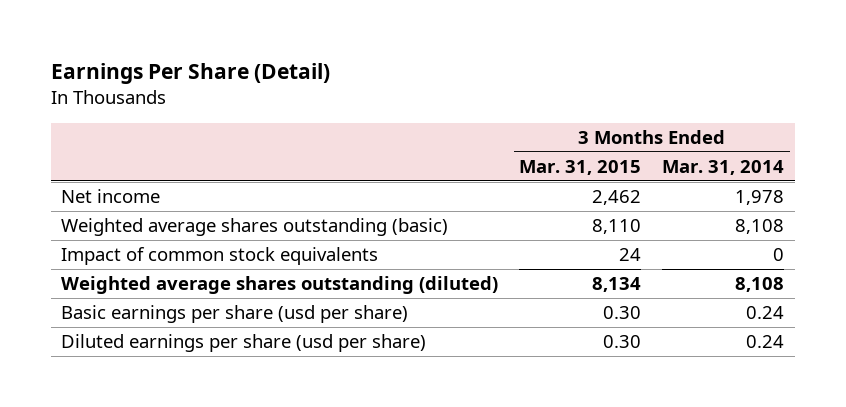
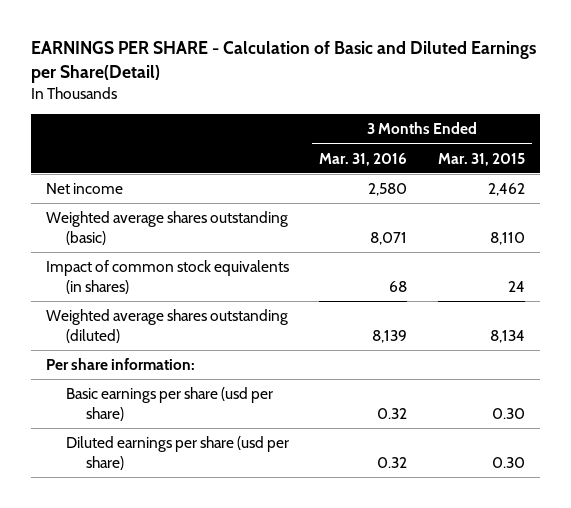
[50,63,330,85] Earnings Per Share (Detail) -> [30,41,536,84] EARNINGS PER SHARE - Calculation of Basic and Diluted Earnings per Share(Detail)
[662,159,785,175] Mar. 31, 2014 -> none
none -> [319,152,408,166] Mar. 31, 2016
[61,247,379,266] Impact of common stock equivalents -> [45,260,289,294] Impact of common stock equivalents (in shares)
none -> [45,358,195,371] Per share information:

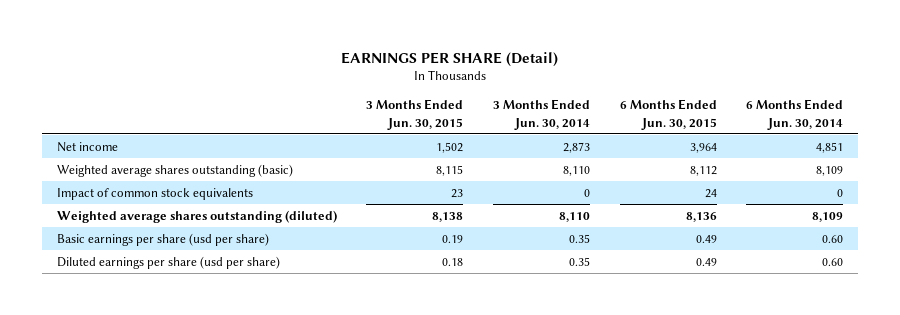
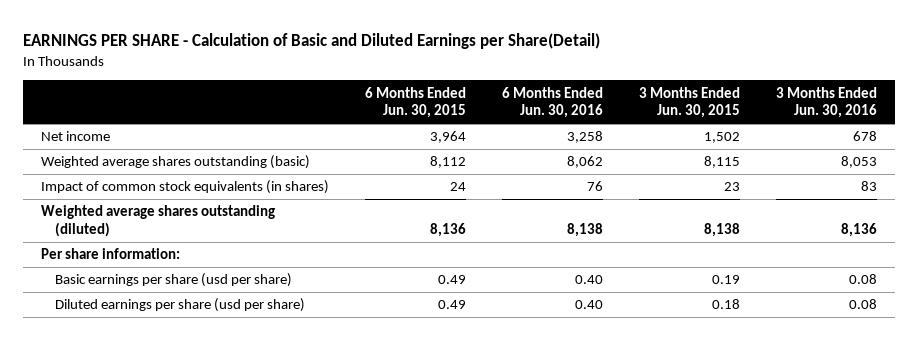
[341,51,559,67] EARNINGS PER SHARE (Detail) -> [22,32,600,49] EARNINGS PER SHARE - Calculation of Basic and Diluted Earnings per Share(Detail)
[493,99,591,130] 3 Months Ended Jun. 30, 2014 -> none
[746,99,844,130] 6 Months Ended Jun. 30, 2014 -> none
none -> [502,86,604,119] 6 Months Ended Jun. 30, 2016
none -> [776,86,878,119] 3 Months Ended Jun. 30, 2016
[56,187,253,200] Impact of common stock equivalents -> [40,180,329,195] Impact of common stock equivalents (in shares)
none -> [40,248,180,260] Per share information:

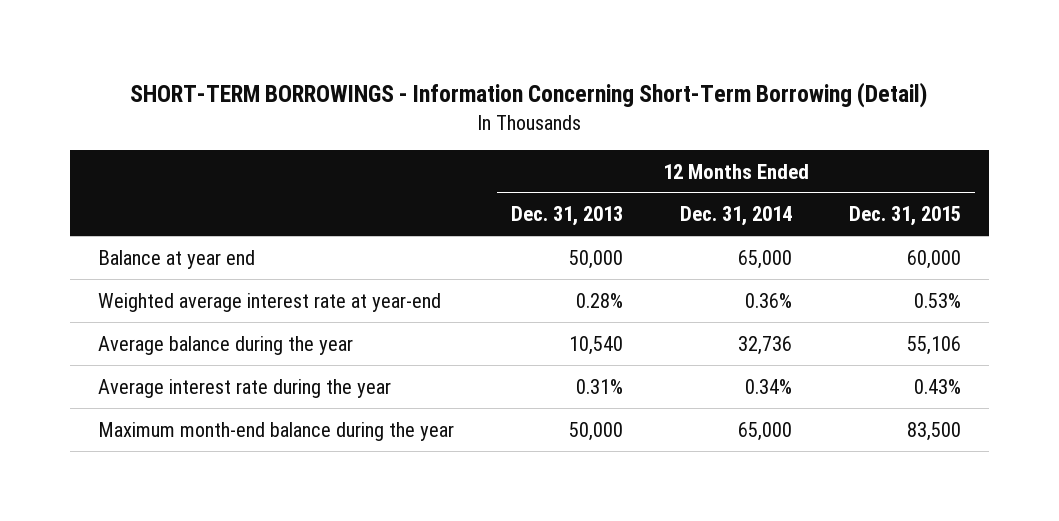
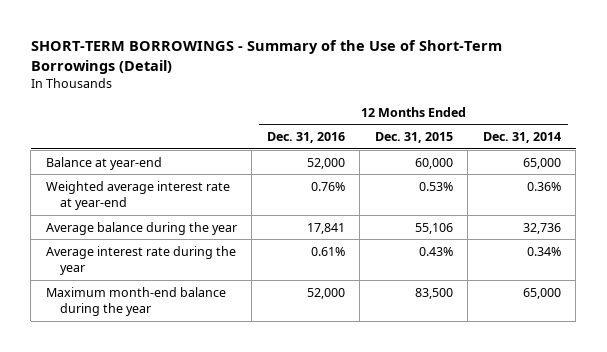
[130,81,928,108] SHORT-TERM BORROWINGS - Information Concerning Short-Term Borrowing (Detail) -> [30,39,502,74] SHORT-TERM BORROWINGS - Summary of the Use of Short-Term Borrowings (Detail)
[511,206,624,227] Dec. 31, 2013 -> none
none -> [266,132,345,144] Dec. 31, 2016
[98,249,256,269] Balance at year end -> [45,156,162,170] Balance at year-end

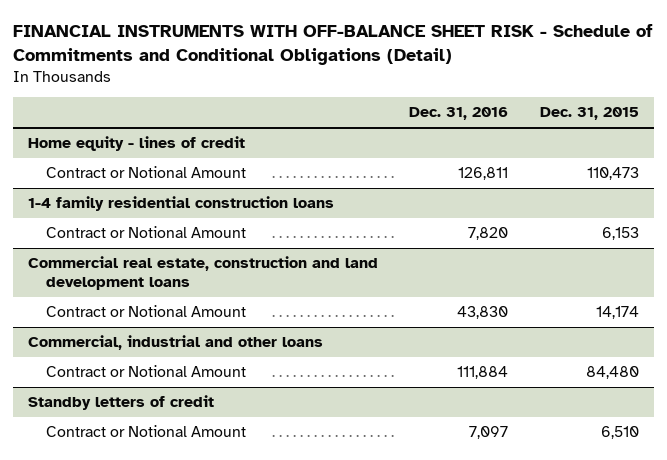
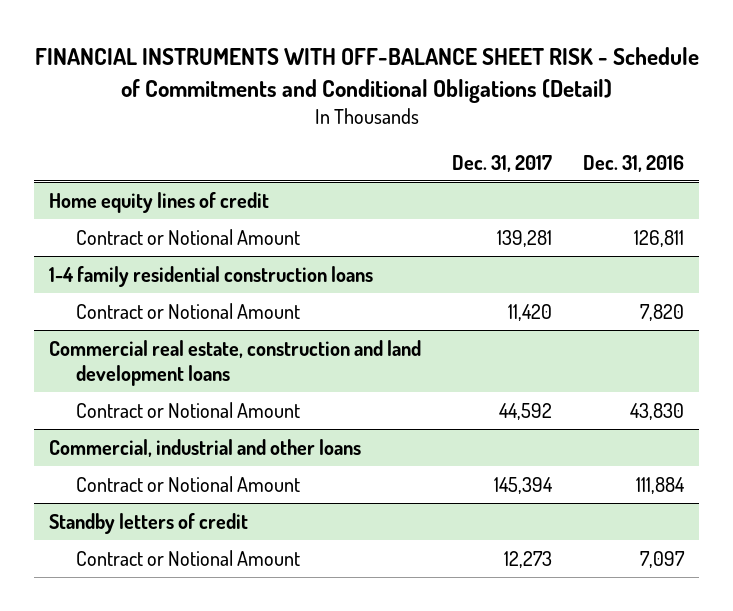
[539,107,639,121] Dec. 31, 2015 -> none
none -> [452,154,553,172] Dec. 31, 2017
[28,136,246,152] Home equity - lines of credit -> [49,191,270,213] Home equity lines of credit

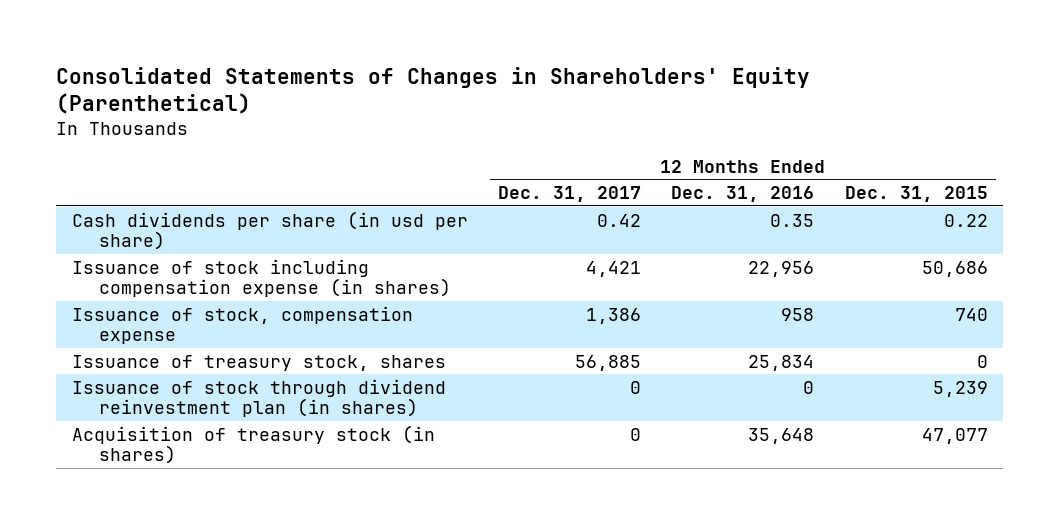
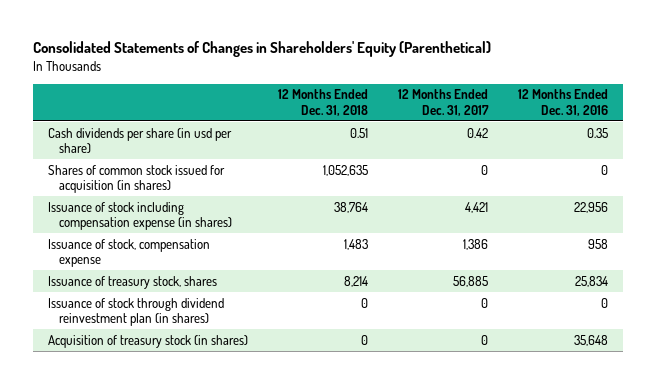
[844,185,988,202] Dec. 31, 2015 -> none
none -> [277,89,368,116] 12 Months Ended Dec. 31, 2018
none -> [47,164,225,193] Shares of common stock issued for acquisition (in shares)

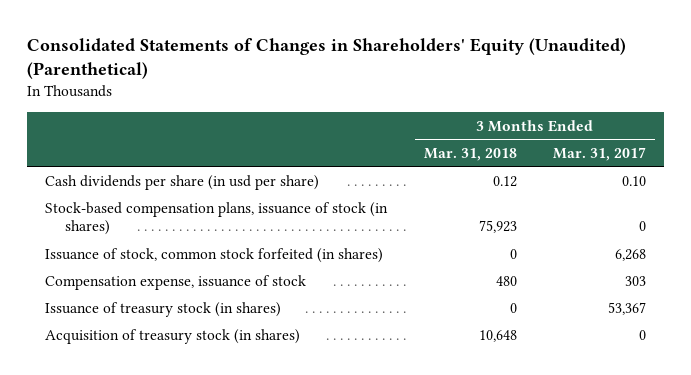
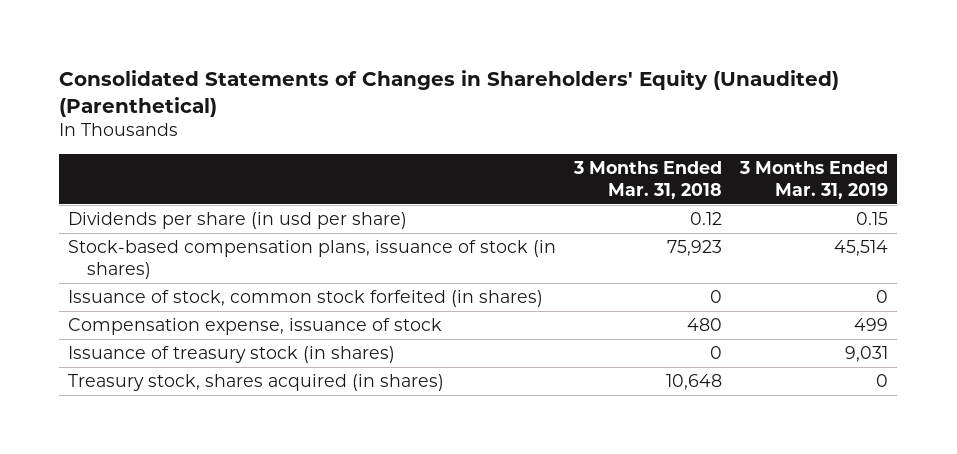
[552,146,646,161] Mar. 31, 2017 -> none
none -> [739,160,889,200] 3 Months Ended Mar. 31, 2019
[45,174,320,190] Cash dividends per share (in usd per share) -> [68,211,408,229] Dividends per share (in usd per share)
[45,328,301,344] Acquisition of treasury stock (in shares) -> [68,373,445,391] Treasury stock, shares acquired (in shares)

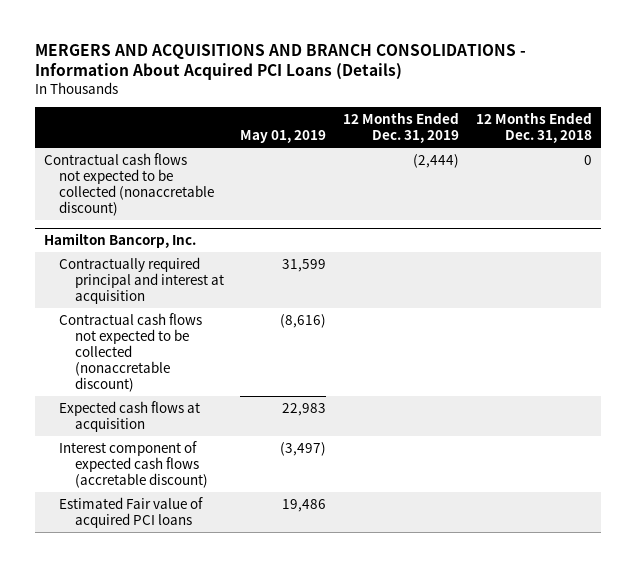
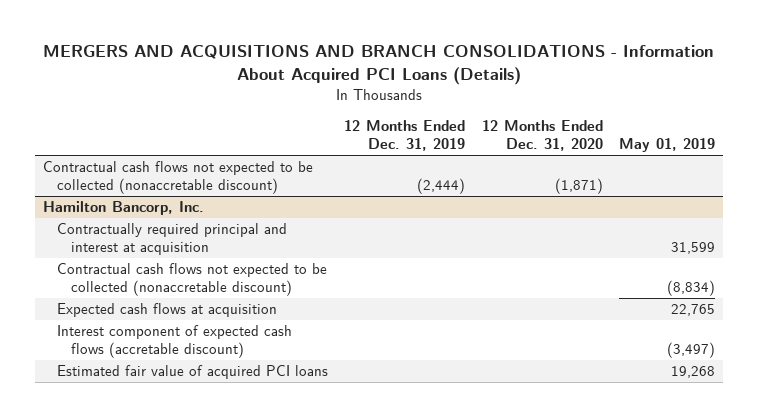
[476,112,593,144] 12 Months Ended Dec. 31, 2018 -> none
none -> [481,120,603,152] 12 Months Ended Dec. 31, 2020
[280,313,327,328] (8,616) -> [666,280,715,297] (8,834)
[282,402,327,416] 22,983 -> [670,304,715,317] 22,765
[59,496,204,528] Estimated Fair value of acquired PCI loans -> [56,365,328,380] Estimated fair value of acquired PCI loans
[282,498,327,512] 19,486 -> [670,366,715,379] 19,268

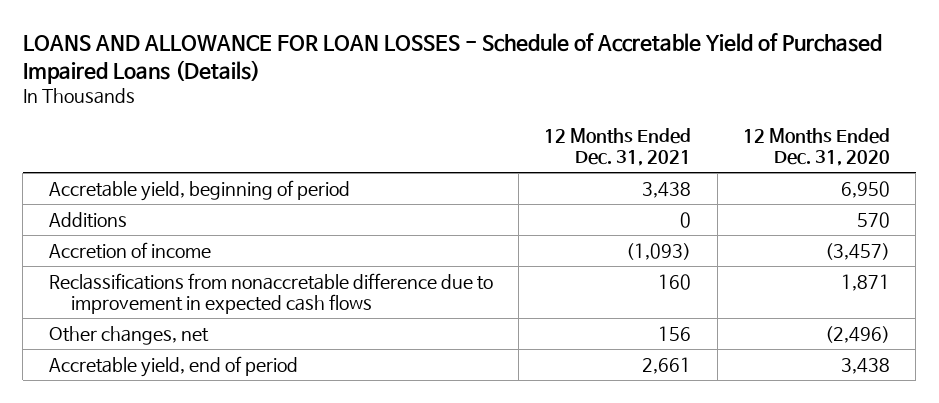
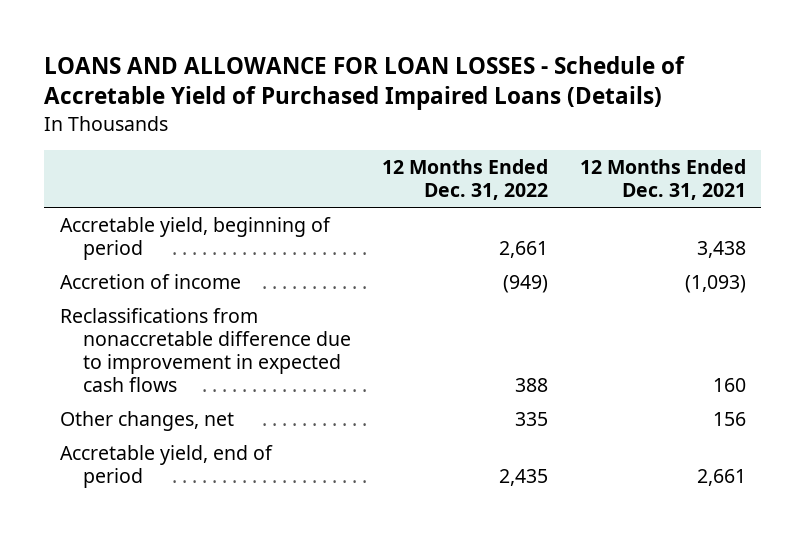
[742,128,890,167] 12 Months Ended Dec. 31, 2020 -> none
none -> [382,159,549,201] 12 Months Ended Dec. 31, 2022
[48,211,127,228] Additions -> none

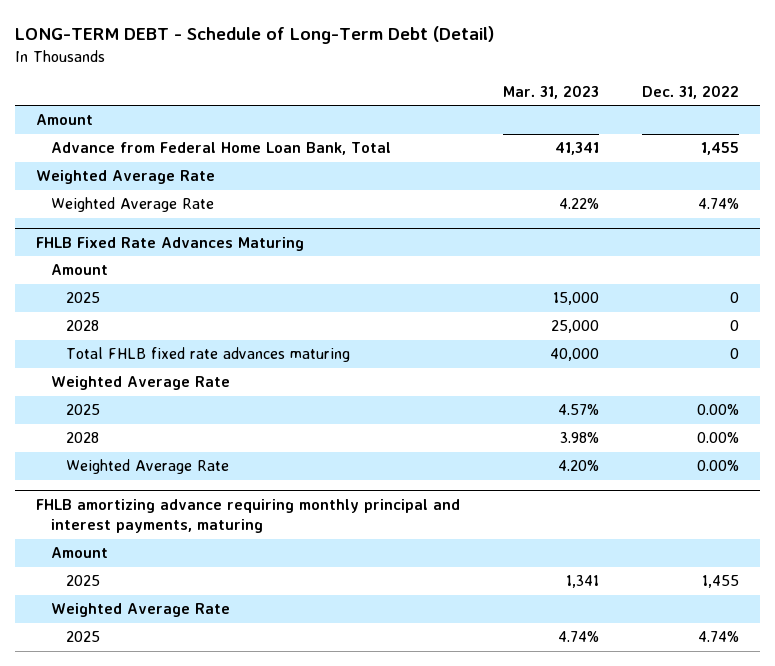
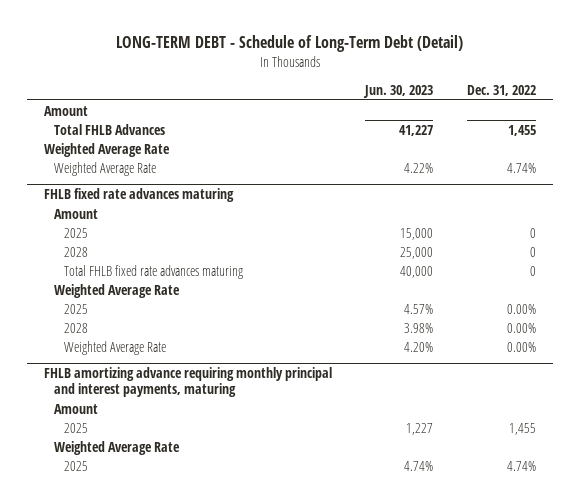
[502,84,599,99] Mar. 31, 2023 -> none
none -> [363,84,434,98] Jun. 30, 2023
[51,142,392,156] Advance from Federal Home Loan Bank, Total -> [54,123,166,135] Total FHLB Advances
[36,236,305,251] FHLB Fixed Rate Advances Maturing -> [43,188,234,203] FHLB fixed rate advances maturing

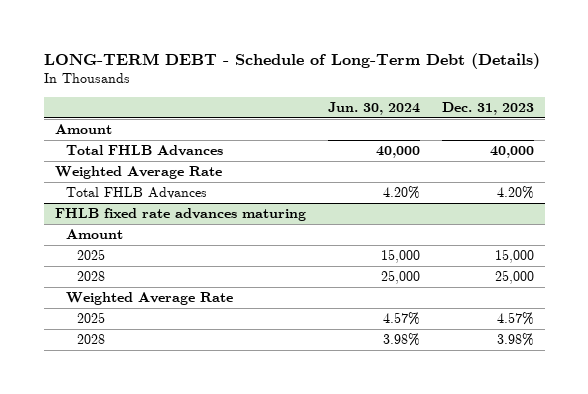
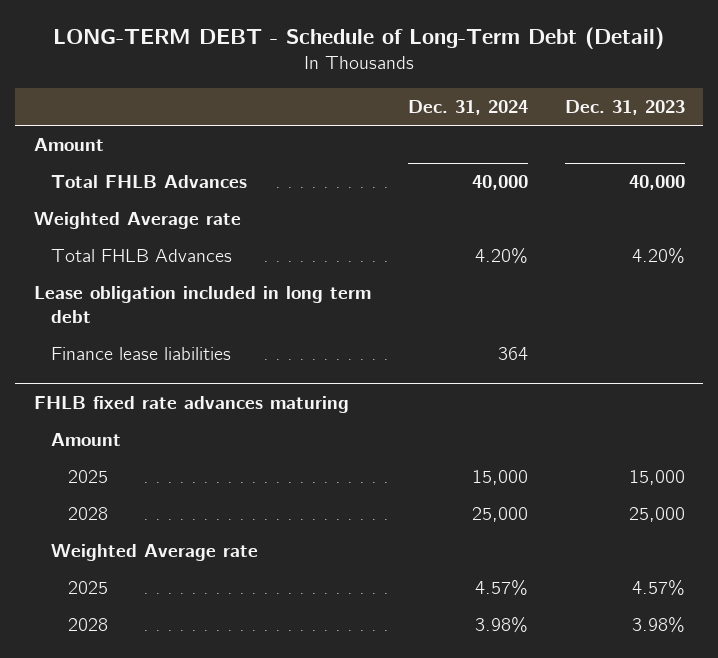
[43,52,540,69] LONG-TERM DEBT - Schedule of Long-Term Debt (Details) -> [53,27,665,50] LONG-TERM DEBT - Schedule of Long-Term Debt (Detail)
[327,102,420,116] Jun. 30, 2024 -> none
none -> [407,99,528,115] Dec. 31, 2024
[54,166,222,180] Weighted Average Rate -> [33,211,241,229] Weighted Average rate
none -> [33,285,371,323] Lease obligation included in long term debt
none -> [50,346,231,360] Finance lease liabilities
[65,292,233,306] Weighted Average Rate -> [50,543,258,561] Weighted Average rate

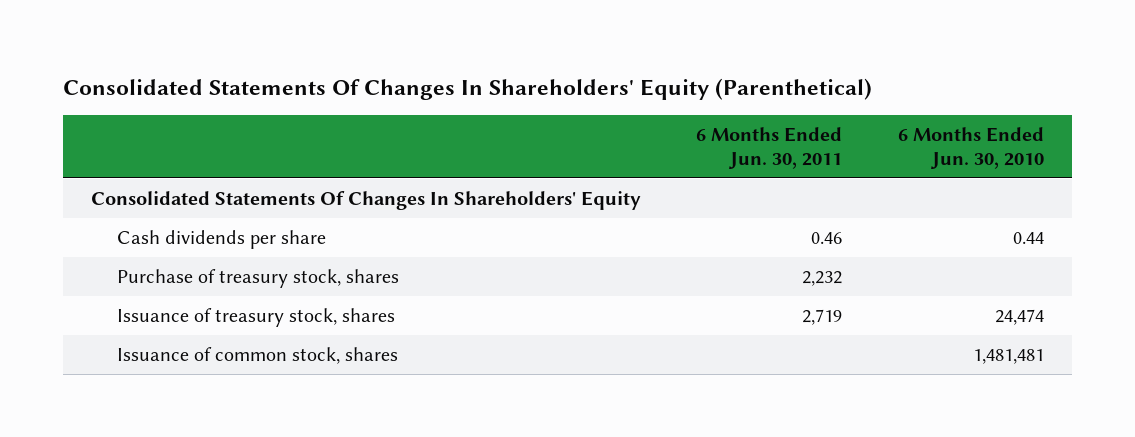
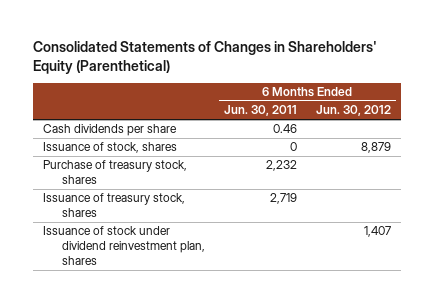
[63,77,873,100] Consolidated Statements Of Changes In Shareholders' Equity (Parenthetical) -> [33,40,378,74] Consolidated Statements of Changes in Shareholders' Equity (Parenthetical)
[897,126,1044,169] 6 Months Ended Jun. 30, 2010 -> none
none -> [315,105,391,117] Jun. 30, 2012
[90,191,641,211] Consolidated Statements Of Changes In Shareholders' Equity -> none
none -> [42,142,177,154] Issuance of stock, shares
[116,347,398,365] Issuance of common stock, shares -> none
none -> [42,226,205,266] Issuance of stock under dividend reinvestment plan, shares

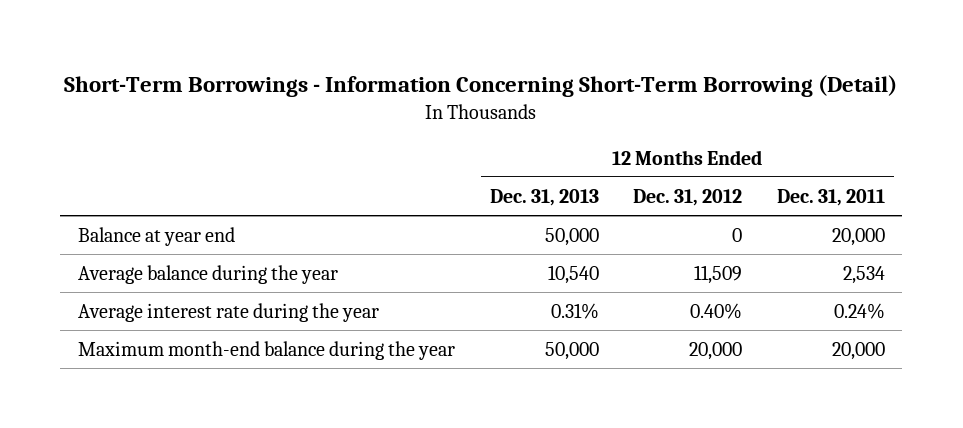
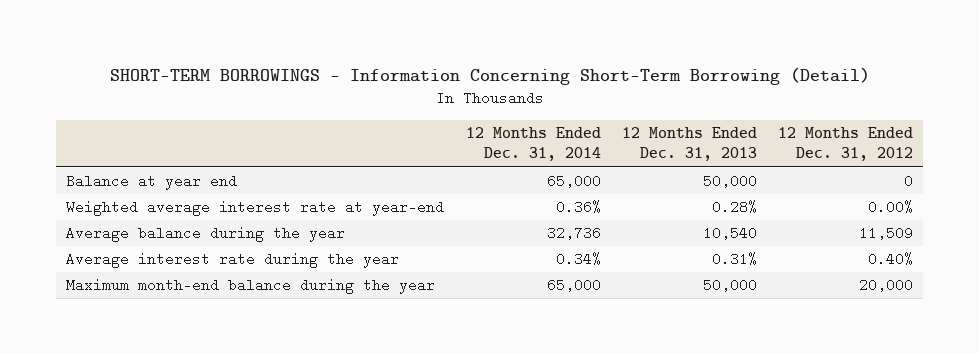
[64,74,898,97] Short-Term Borrowings - Information Concerning Short-Term Borrowing (Detail) -> [109,67,870,86] SHORT-TERM BORROWINGS - Information Concerning Short-Term Borrowing (Detail)
[777,188,886,206] Dec. 31, 2011 -> none
none -> [465,126,601,162] 12 Months Ended Dec. 31, 2014
none -> [66,200,445,217] Weighted average interest rate at year-end

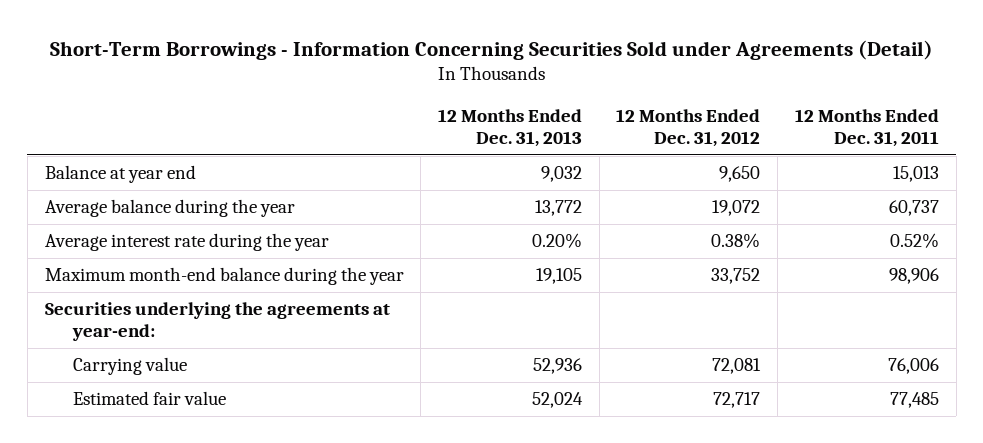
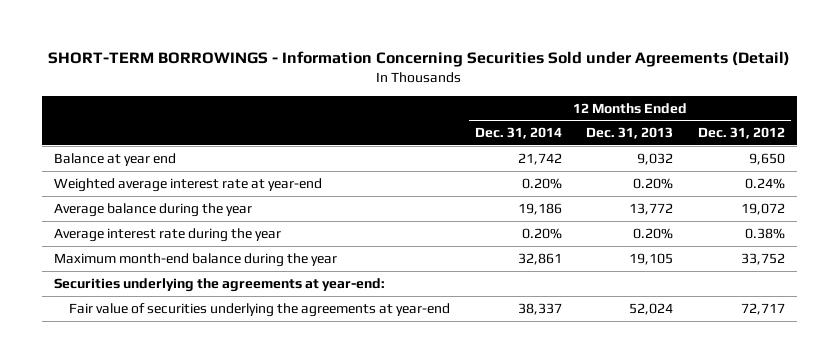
[49,39,933,60] Short-Term Borrowings - Information Concerning Securities Sold under Agreements (Detail) -> [48,51,791,68] SHORT-TERM BORROWINGS - Information Concerning Securities Sold under Agreements (Detail)
[794,109,939,147] 12 Months Ended Dec. 31, 2011 -> none
none -> [474,127,562,140] Dec. 31, 2014
none -> [53,177,322,192] Weighted average interest rate at year-end
[72,357,187,376] Carrying value -> none
[72,391,226,406] Estimated fair value -> [69,302,451,317] Fair value of securities underlying the agreements at year-end

